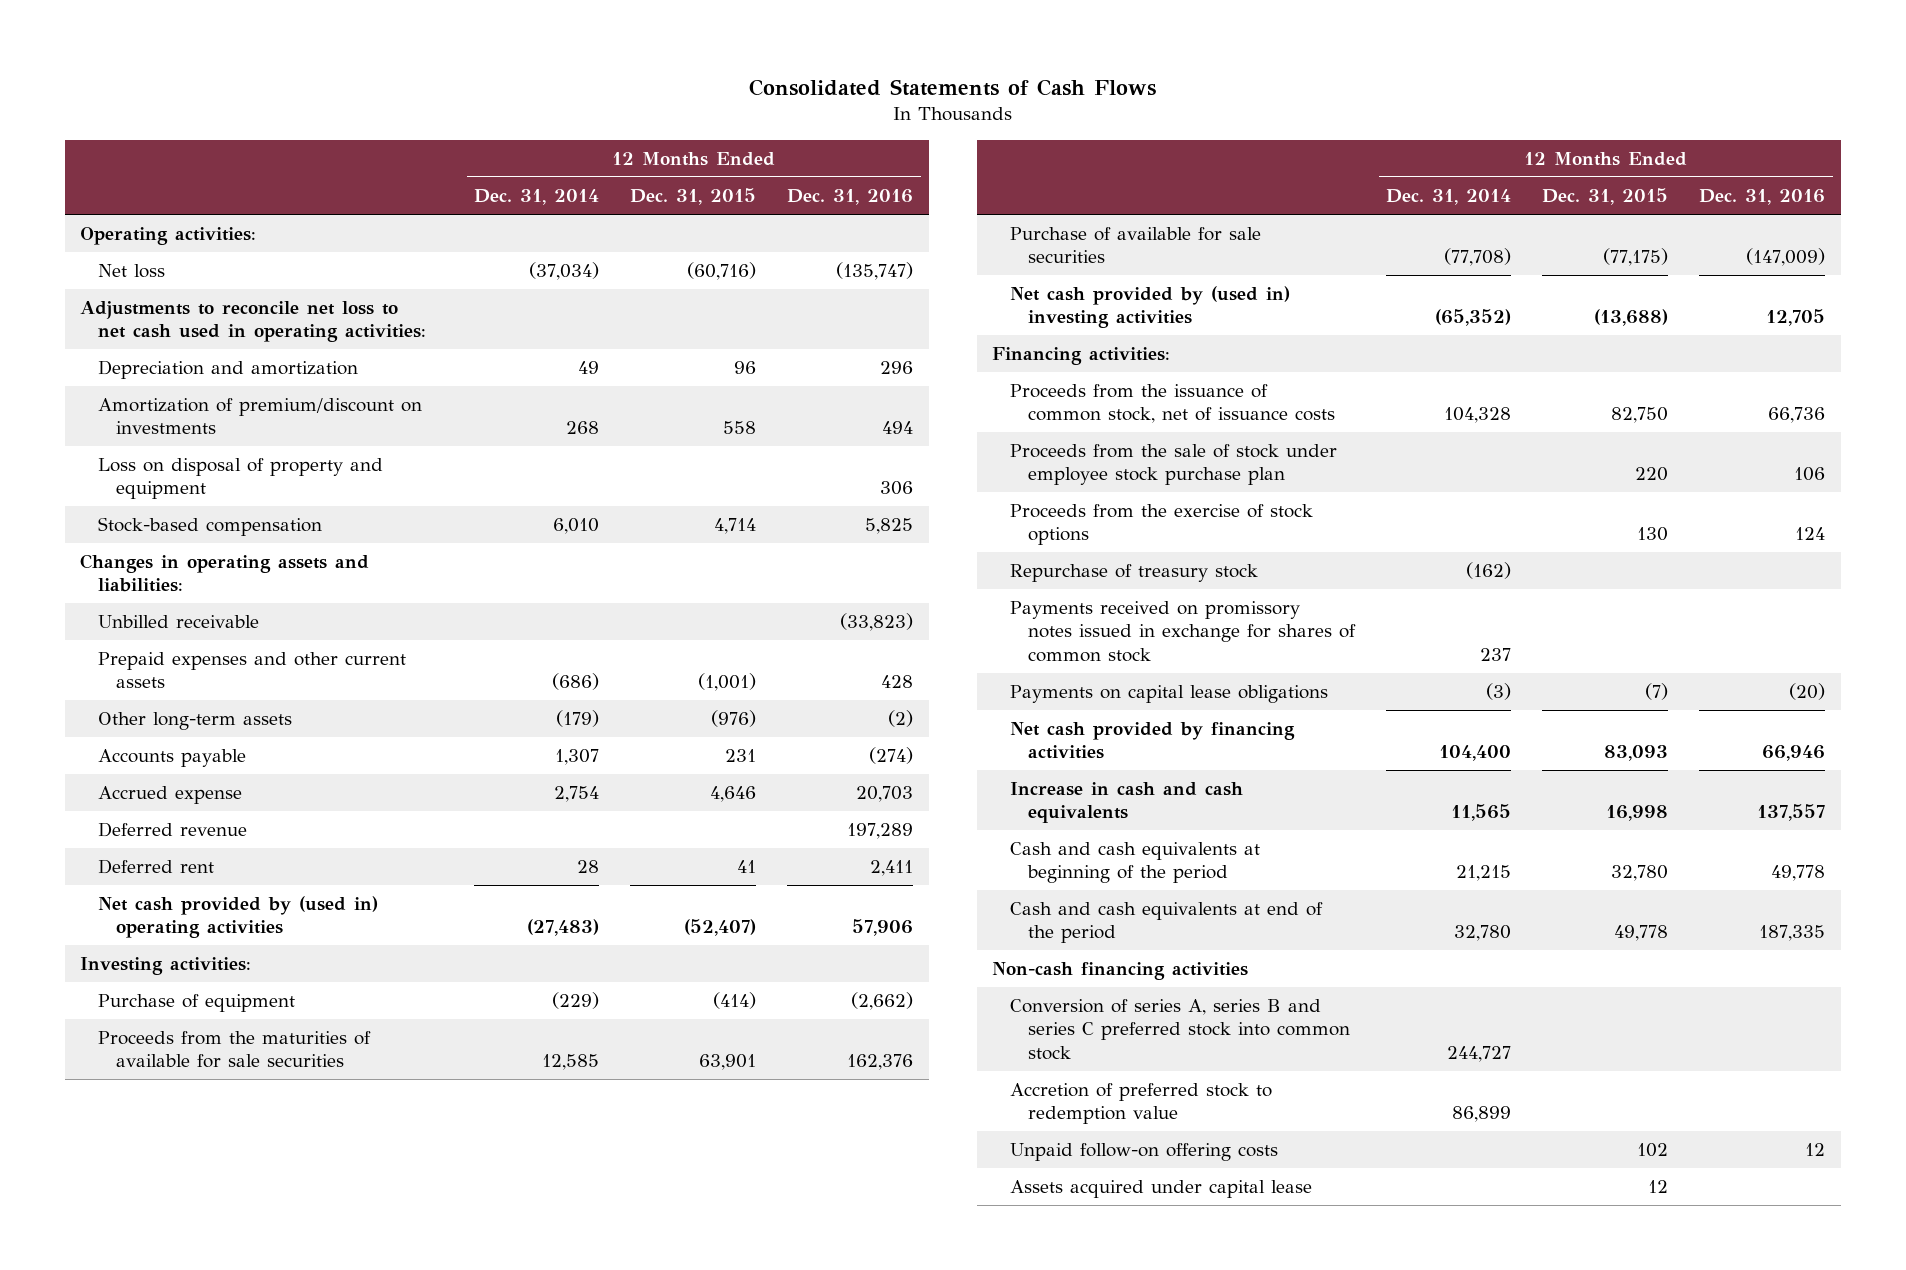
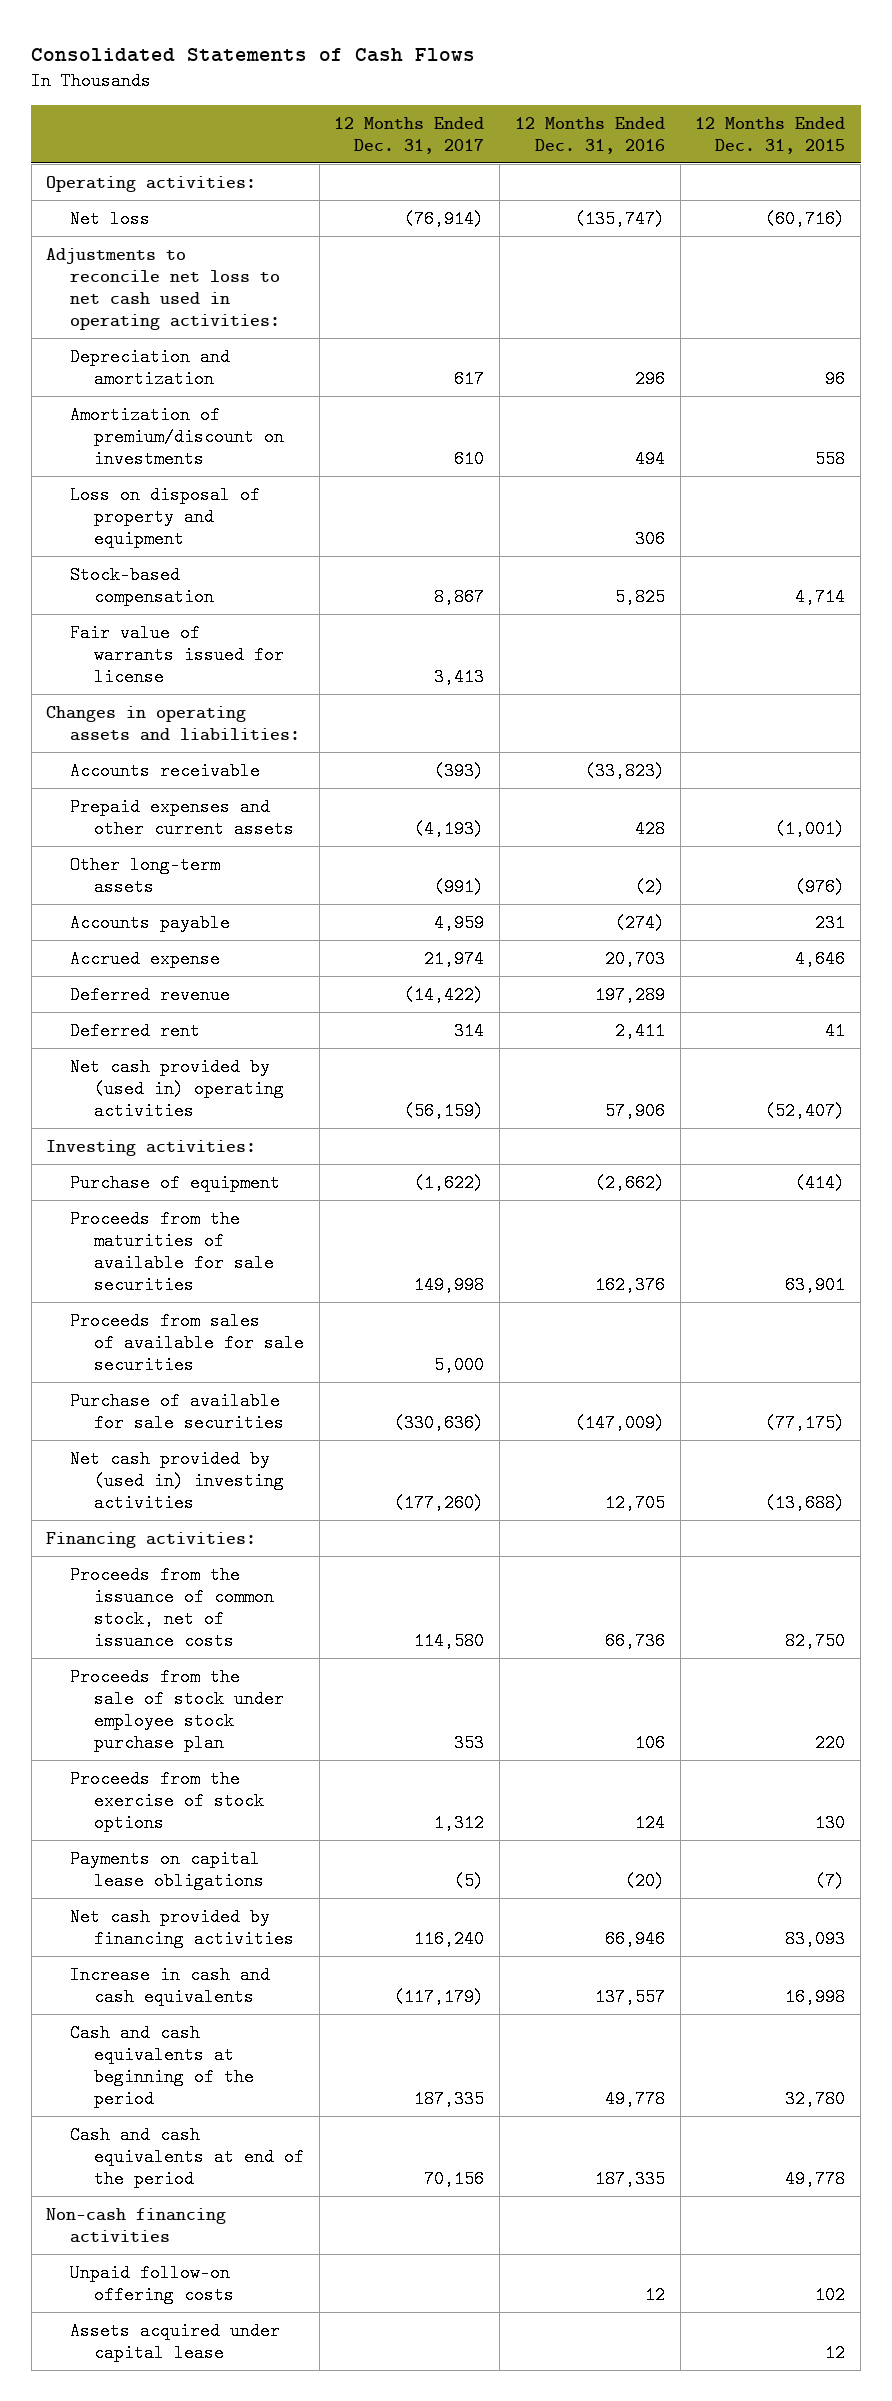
[474,189,600,206] Dec. 31, 2014 -> none
none -> [334,116,485,154] 12 Months Ended Dec. 31, 2017
none -> [70,623,284,686] Fair value of warrants issued for license
[98,615,260,629] Unbilled receivable -> [70,761,261,780] Accounts receivable
none -> [70,1311,304,1374] Proceeds from sales of available for sale securities
[1010,564,1259,583] Repurchase of treasury stock -> none
[1010,601,1357,662] Payments received on promissory notes issued in exchange for shares of common stock -> none
[1010,999,1351,1060] Conversion of series A, series B and series C preferred stock into common stock -> none
[1010,1083,1273,1125] Accretion of preferred stock to redemption value -> none

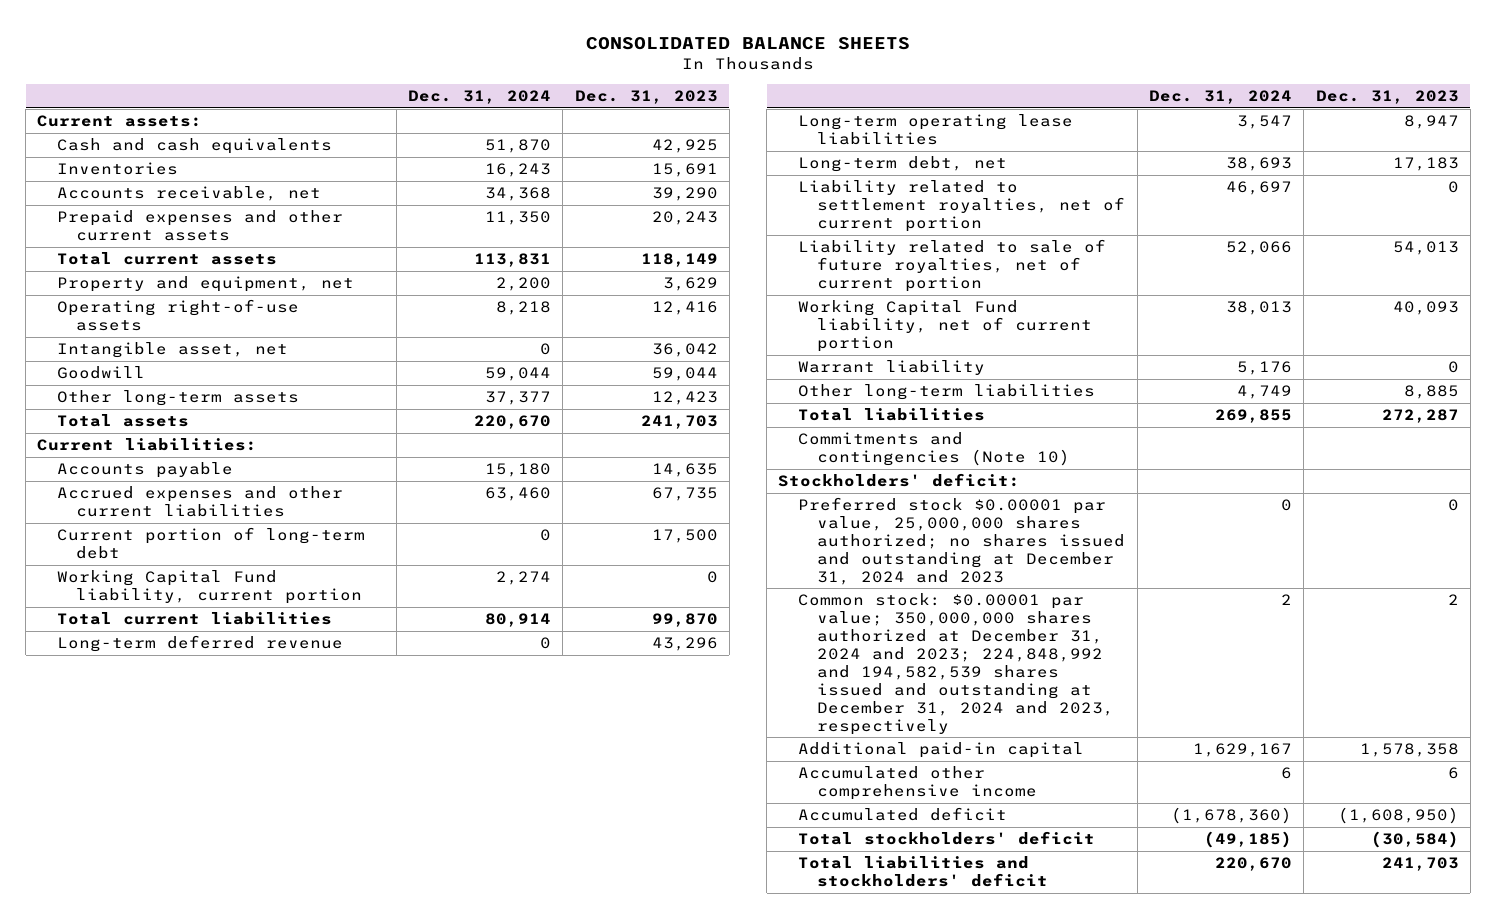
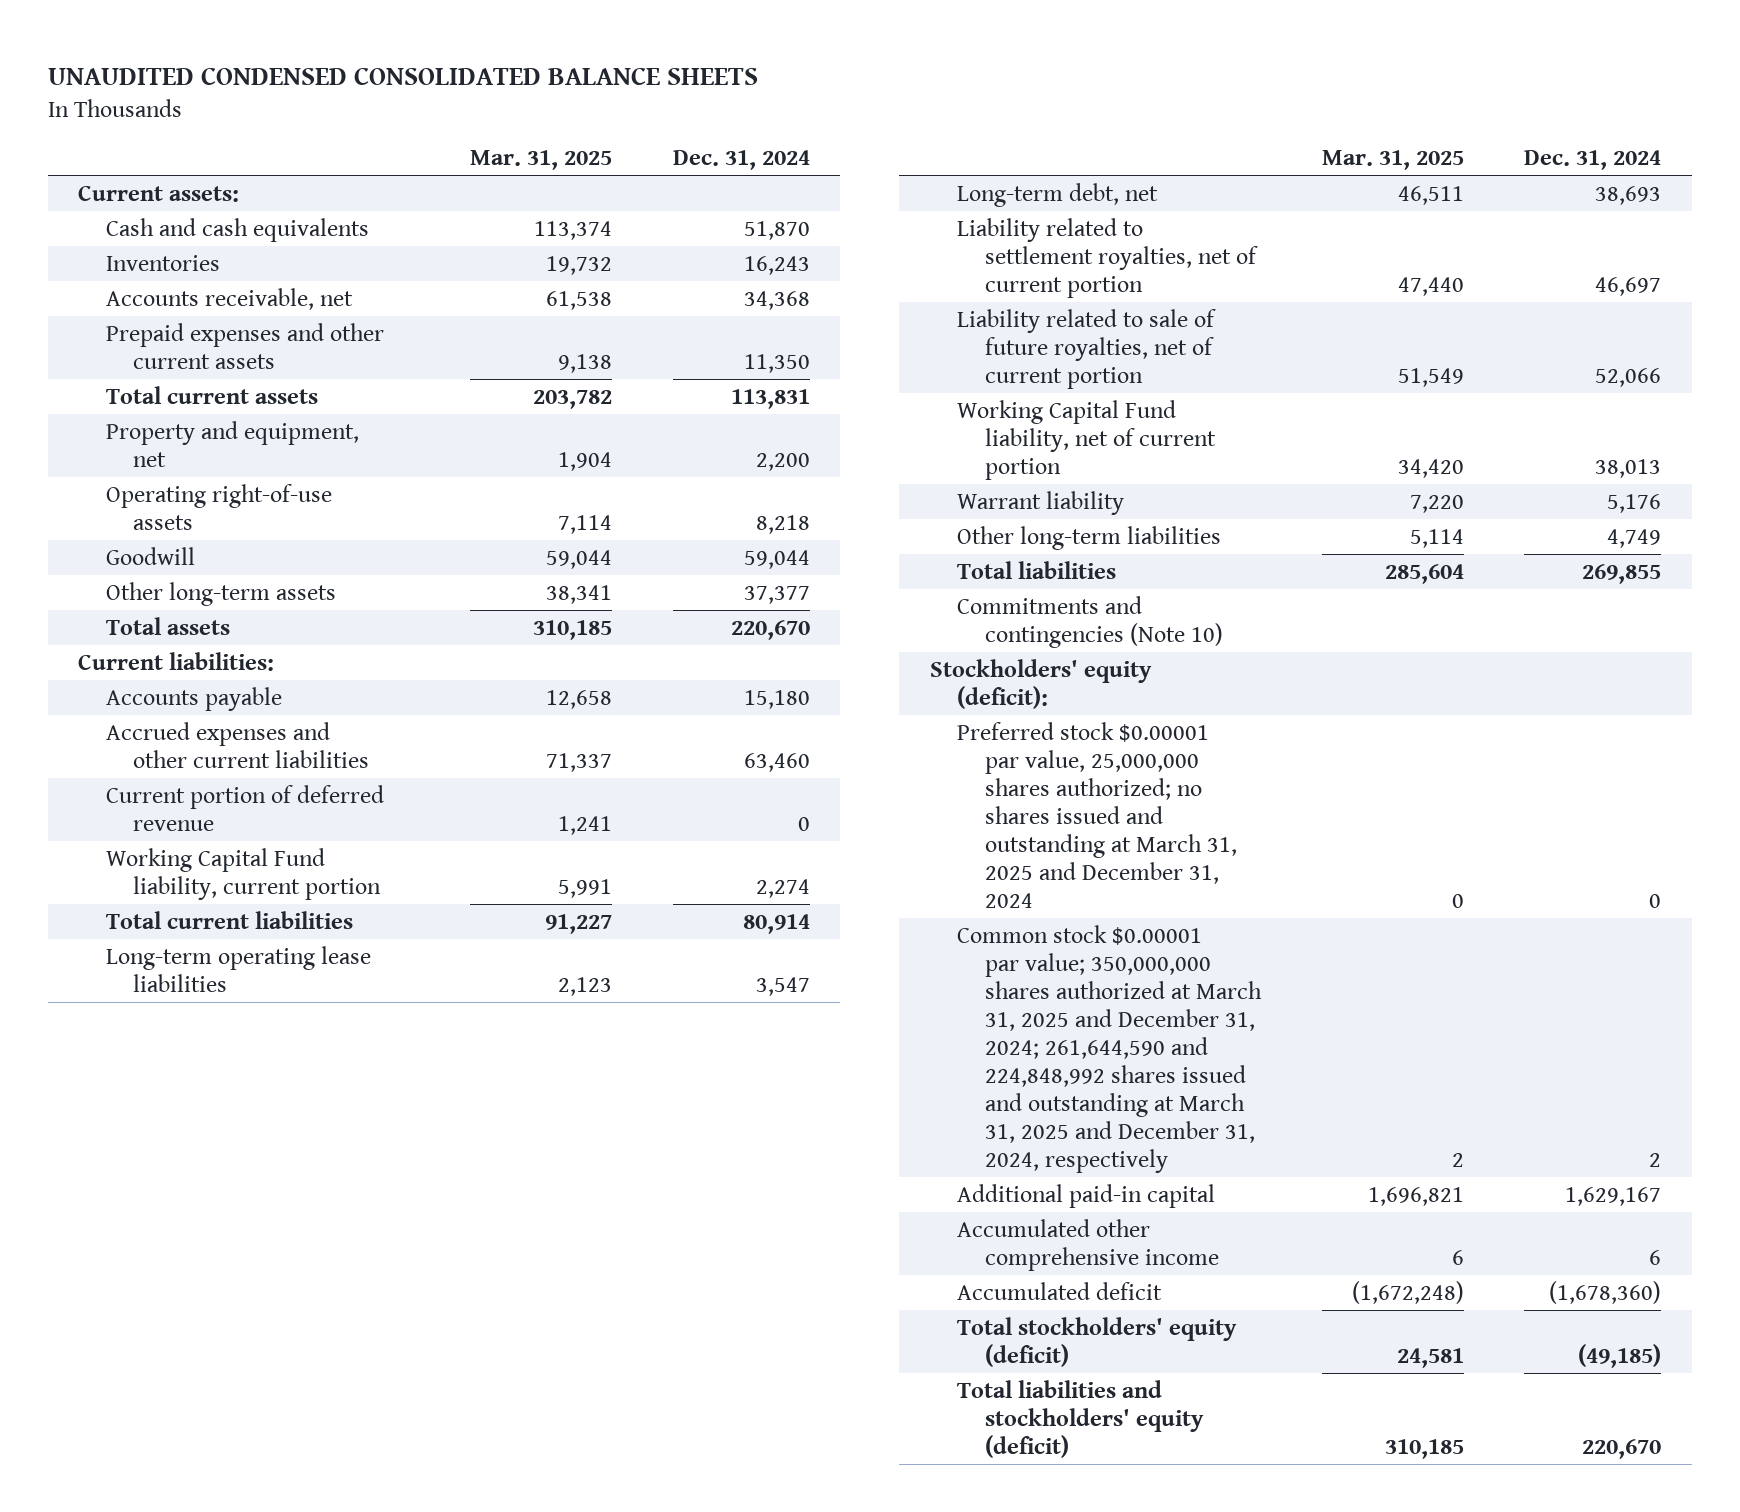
[586,36,911,50] CONSOLIDATED BALANCE SHEETS -> [47,66,758,85] UNAUDITED CONDENSED CONSOLIDATED BALANCE SHEETS
[574,90,718,105] Dec. 31, 2023 -> none
none -> [469,150,612,171] Mar. 31, 2025
[56,342,288,359] Intangible asset, net -> none
[56,527,365,560] Current portion of long-term debt -> none
none -> [105,784,384,831] Current portion of deferred revenue
[56,635,343,653] Long-term deferred revenue -> none
[778,473,1021,488] Stockholders' deficit: -> [929,658,1152,709] Stockholders' equity (deficit):
[797,497,1126,585] Preferred stock $0.00001 par value, 25,000,000 shares authorized; no shares issued and outstanding at December 31, 2024 and 2023 -> [957,721,1237,908] Preferred stock $0.00001 par value, 25,000,000 shares authorized; no shares issued and outstanding at March 31, 2025 and December 31, 2024
[797,593,1115,735] Common stock: $0.00001 par value; 350,000,000 shares authorized at December 31, 2024 and 2023; 224,848,992 and 194,582,539 shares issued and outstanding at December 31, 2024 and 2023, respectively -> [957,924,1262,1173] Common stock $0.00001 par value; 350,000,000 shares authorized at March 31, 2025 and December 31, 2024; 261,644,590 and 224,848,992 shares issued and outstanding at March 31, 2025 and December 31, 2024, respectively
[797,831,1095,846] Total stockholders' deficit -> [957,1316,1238,1367] Total stockholders' equity (deficit)
[797,856,1049,888] Total liabilities and stockholders' deficit -> [957,1379,1204,1458] Total liabilities and stockholders' equity (deficit)

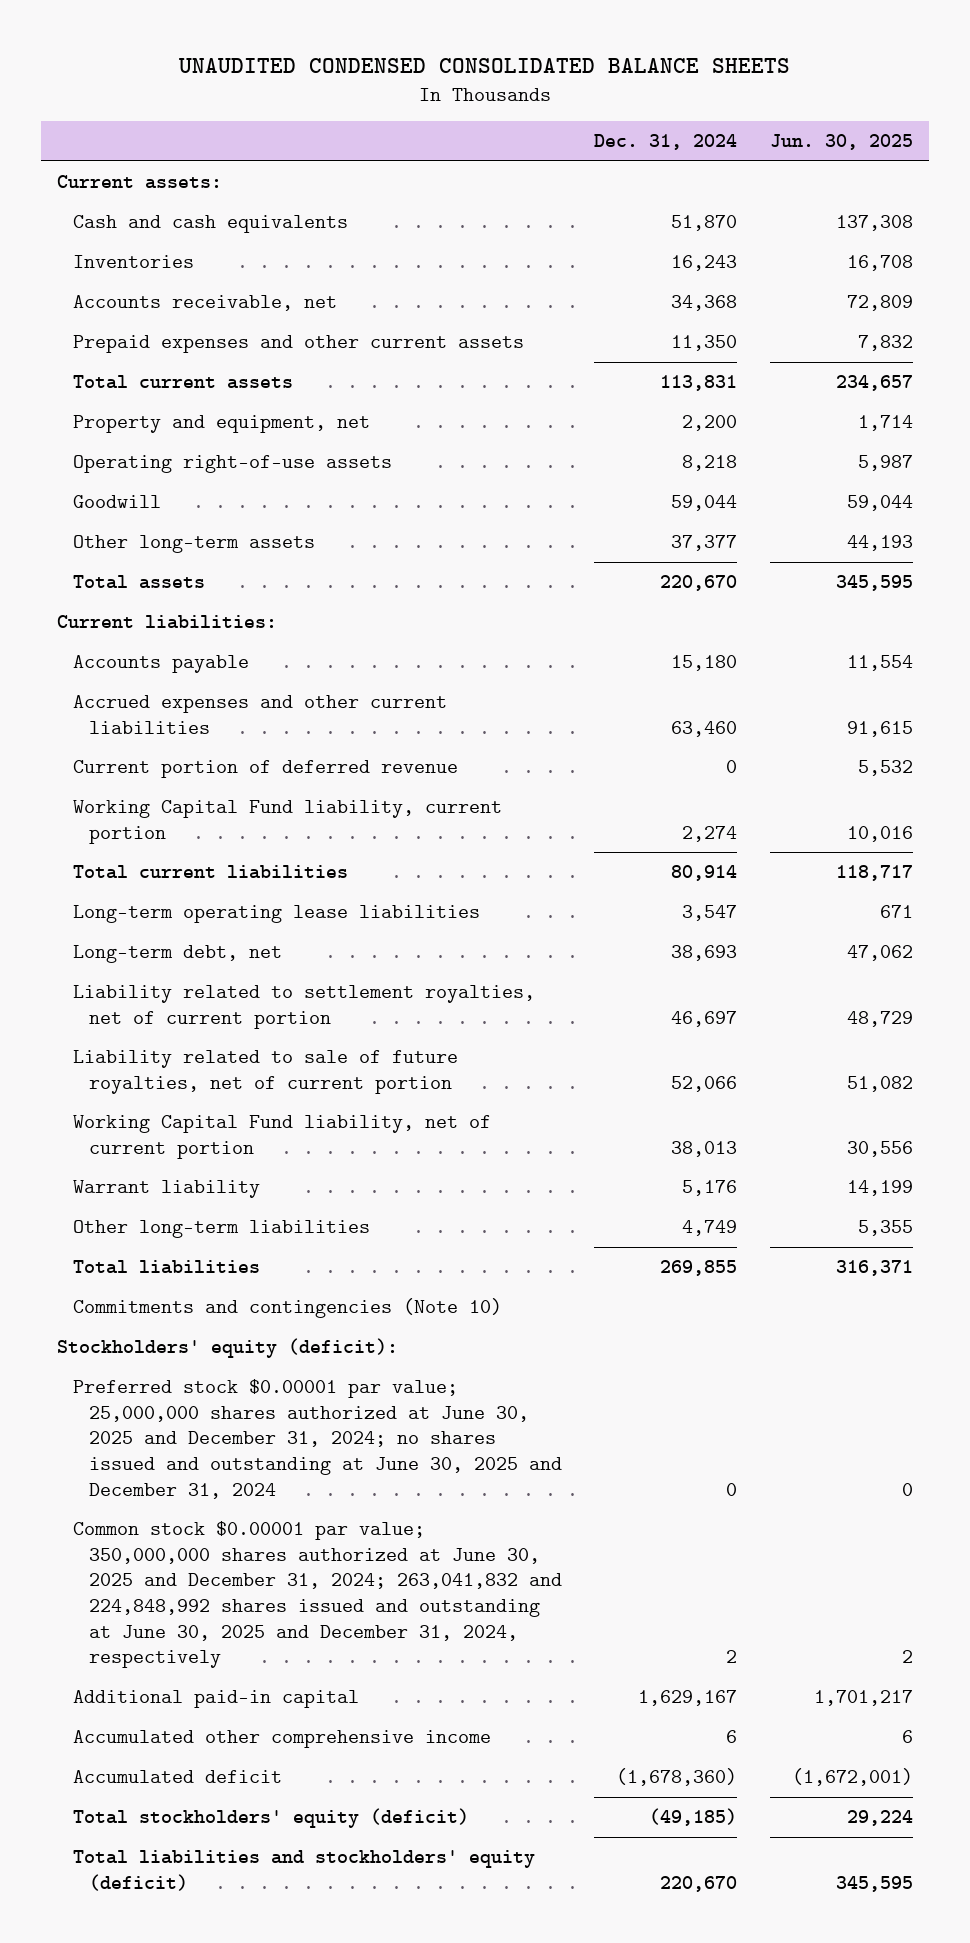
[469,150,612,171] Mar. 31, 2025 -> none
none -> [769,134,913,151] Jun. 30, 2025
[957,721,1237,908] Preferred stock $0.00001 par value, 25,000,000 shares authorized; no shares issued and outstanding at March 31, 2025 and December 31, 2024 -> [73,1379,562,1499] Preferred stock $0.00001 par value; 25,000,000 shares authorized at June 30, 2025 and December 31, 2024; no shares issued and outstanding at June 30, 2025 and December 31, 2024
[957,924,1262,1173] Common stock $0.00001 par value; 350,000,000 shares authorized at March 31, 2025 and December 31, 2024; 261,644,590 and 224,848,992 shares issued and outstanding at March 31, 2025 and December 31, 2024, respectively -> [73,1521,562,1669] Common stock $0.00001 par value; 350,000,000 shares authorized at June 30, 2025 and December 31, 2024; 263,041,832 and 224,848,992 shares issued and outstanding at June 30, 2025 and December 31, 2024, respectively

